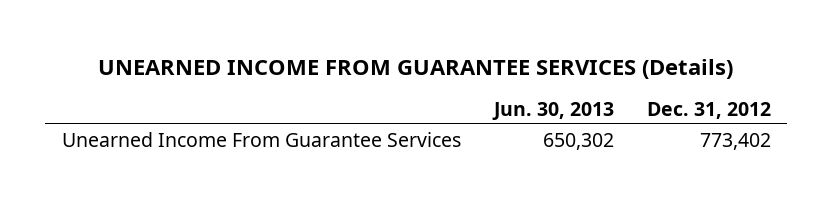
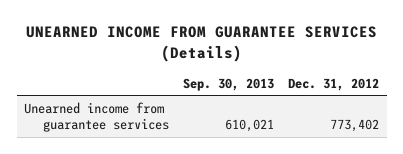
[491,102,614,121] Jun. 30, 2013 -> none
none -> [183,77,275,91] Sep. 30, 2013
[61,131,461,147] Unearned Income From Guarantee Services -> [24,101,169,133] Unearned income from guarantee services

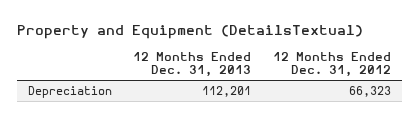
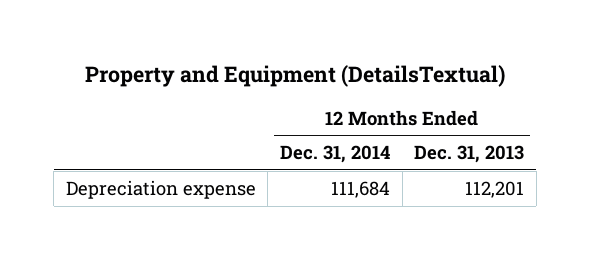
[272,51,391,78] 12 Months Ended Dec. 31, 2012 -> none
none -> [279,145,390,164] Dec. 31, 2014
[27,86,112,99] Depreciation -> [65,179,256,199] Depreciation expense

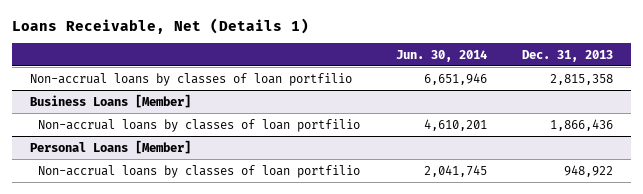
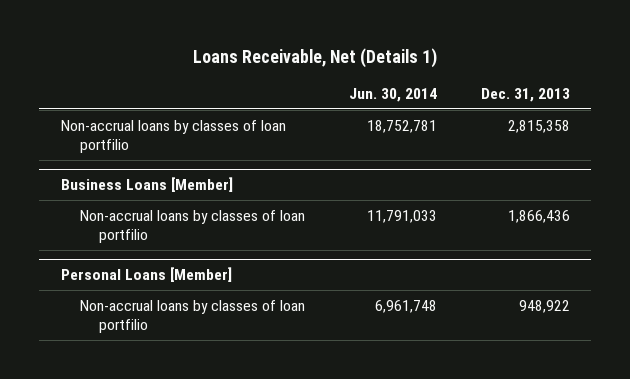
[423,72,487,85] 6,651,946 -> [366,119,437,133] 18,752,781
[423,118,487,131] 4,610,201 -> [366,209,437,223] 11,791,033
[423,164,487,177] 2,041,745 -> [374,299,437,313] 6,961,748

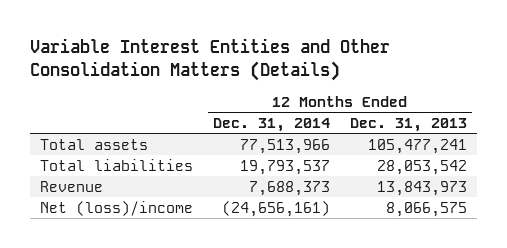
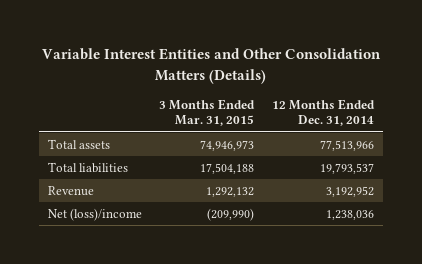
[349,117,467,132] Dec. 31, 2013 -> none
none -> [159,98,256,127] 3 Months Ended Mar. 31, 2015
[248,180,330,196] 7,688,373 -> [325,185,374,197] 3,192,952
[221,200,330,217] (24,656,161) -> [325,209,374,220] 1,238,036

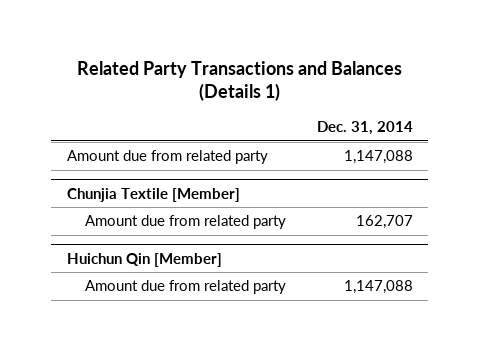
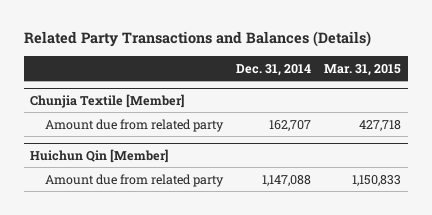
[76,60,402,102] Related Party Transactions and Balances (Details 1) -> [23,31,371,48] Related Party Transactions and Balances (Details)
none -> [324,63,402,76] Mar. 31, 2015
[66,150,268,165] Amount due from related party -> none

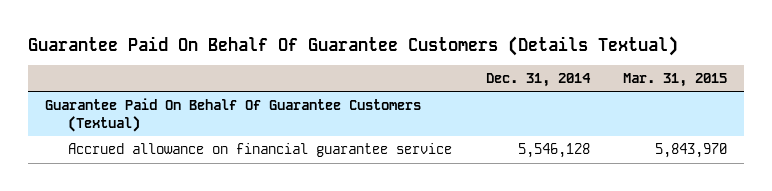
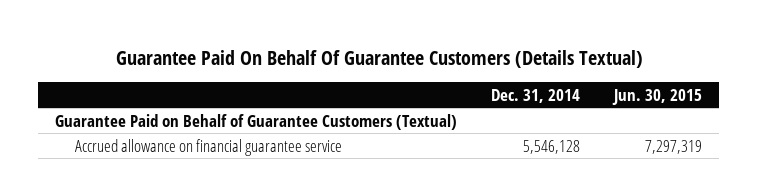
[623,73,728,88] Mar. 31, 2015 -> none
none -> [612,88,703,105] Jun. 30, 2015
[45,98,422,132] Guarantee Paid On Behalf Of Guarantee Customers (Textual) -> [55,113,458,130] Guarantee Paid on Behalf of Guarantee Customers (Textual)

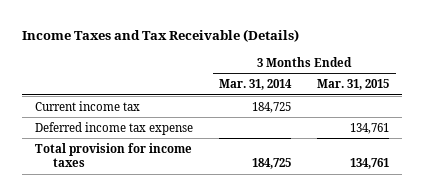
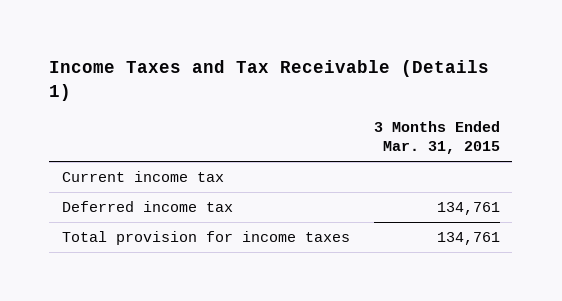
[22,29,300,43] Income Taxes and Tax Receivable (Details) -> [49,59,490,101] Income Taxes and Tax Receivable (Details 1)
[219,79,293,91] Mar. 31, 2014 -> none
[35,121,194,135] Deferred income tax expense -> [61,200,233,212] Deferred income tax

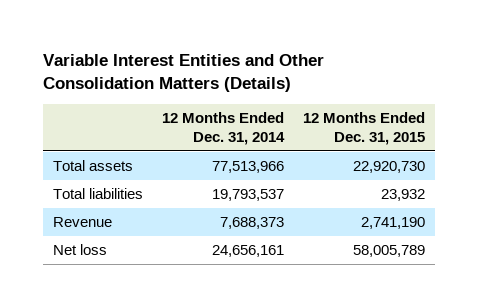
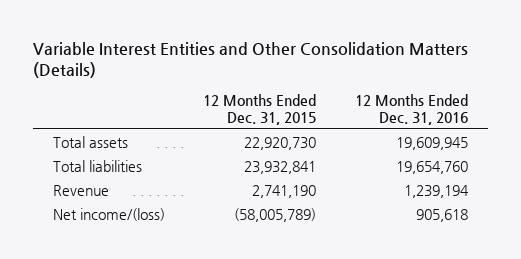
[162,112,286,146] 12 Months Ended Dec. 31, 2014 -> none
none -> [355,94,469,125] 12 Months Ended Dec. 31, 2016
[381,188,426,201] 23,932 -> [244,160,317,174] 23,932,841
[52,243,107,255] Net loss -> [52,207,165,221] Net income/(loss)
[353,244,426,257] 58,005,789 -> [234,207,317,222] (58,005,789)

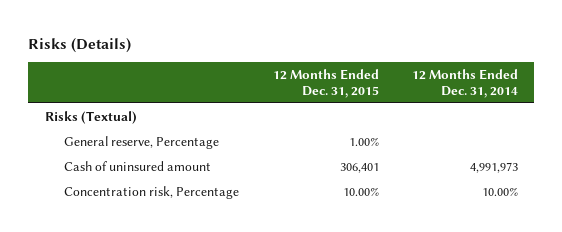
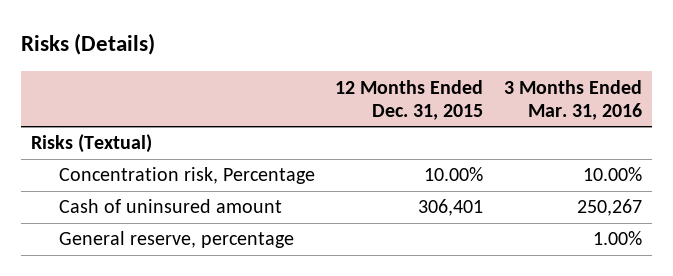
[411,68,518,98] 12 Months Ended Dec. 31, 2014 -> none
none -> [503,79,642,120] 3 Months Ended Mar. 31, 2016
[64,135,220,149] General reserve, Percentage -> none
[64,160,212,171] Cash of uninsured amount -> [59,199,283,214] Cash of uninsured amount
none -> [59,231,295,249] General reserve, percentage

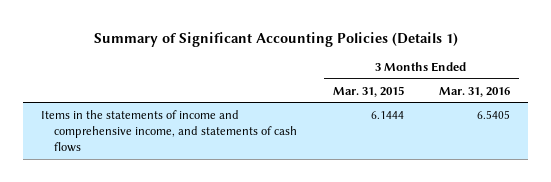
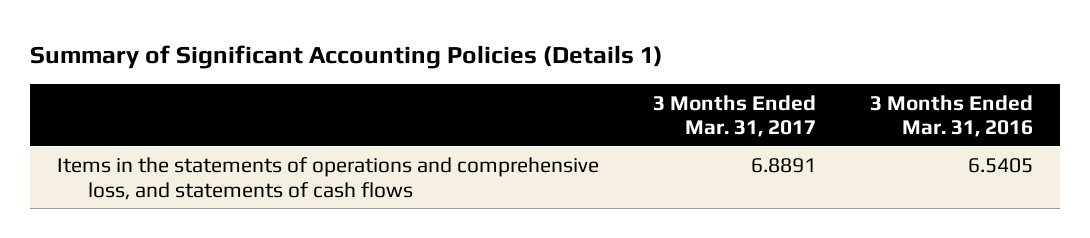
[332,85,404,97] Mar. 31, 2015 -> none
none -> [653,94,817,138] 3 Months Ended Mar. 31, 2017
[40,109,298,153] Items in the statements of income and comprehensive income, and statements of cash flows -> [57,157,600,200] Items in the statements of operations and comprehensive loss, and statements of cash flows

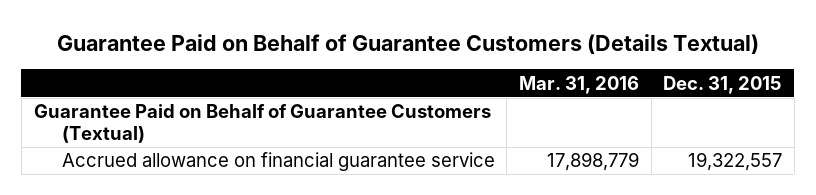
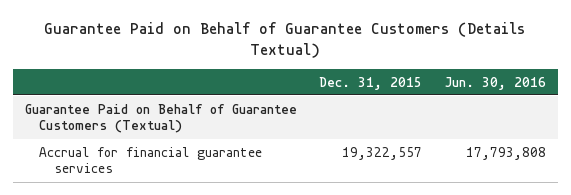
[519,75,640,94] Mar. 31, 2016 -> none
none -> [445,76,547,90] Jun. 30, 2016
[61,152,495,172] Accrued allowance on financial guarantee service -> [39,146,263,174] Accrual for financial guarantee services

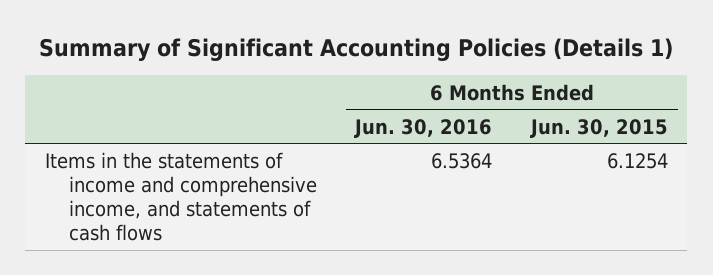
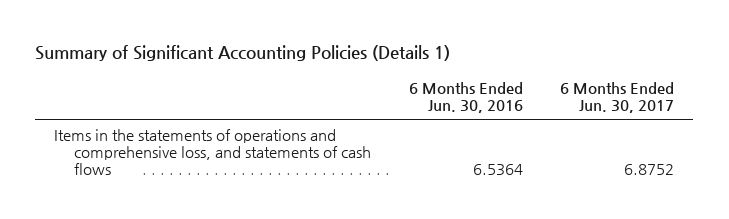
[530,118,669,138] Jun. 30, 2015 -> none
none -> [560,81,675,113] 6 Months Ended Jun. 30, 2017
[44,152,317,242] Items in the statements of income and comprehensive income, and statements of cash flows -> [54,128,371,176] Items in the statements of operations and comprehensive loss, and statements of cash flows

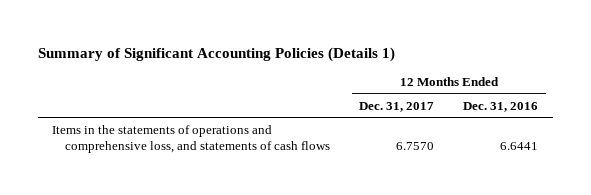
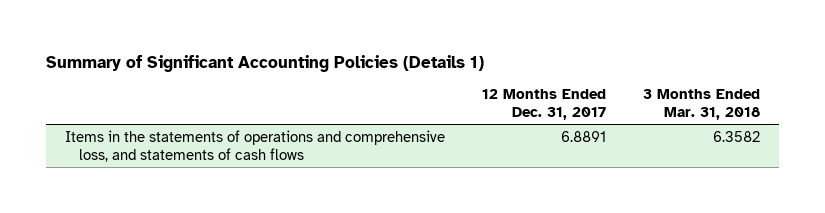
[463,101,539,112] Dec. 31, 2016 -> none
none -> [643,89,761,121] 3 Months Ended Mar. 31, 2018
[396,141,435,150] 6.7570 -> [560,130,606,142] 6.8891

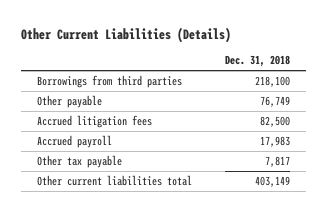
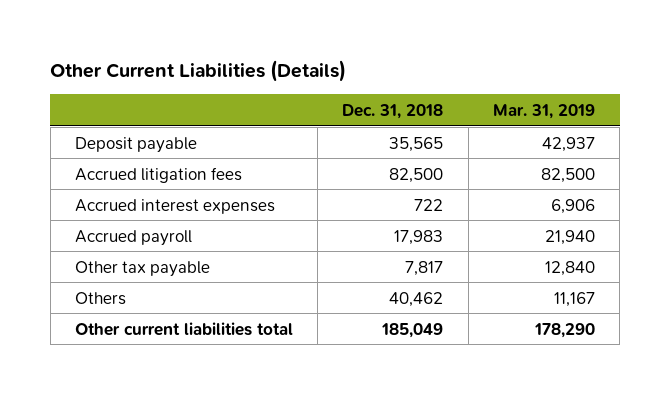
none -> [492,103,595,119] Mar. 31, 2019
[36,75,182,89] Borrowings from third parties -> none
[36,95,102,109] Other payable -> none
none -> [75,136,198,153] Deposit payable
none -> [75,198,276,214] Accrued interest expenses
none -> [75,291,127,305] Others
[254,176,290,188] 403,149 -> [381,322,444,338] 185,049

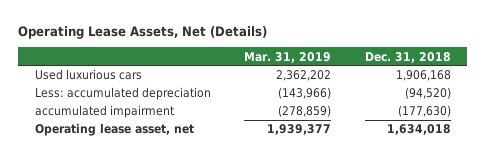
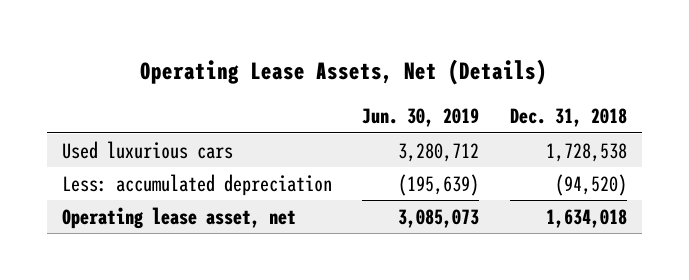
[244,51,332,63] Mar. 31, 2019 -> none
none -> [362,108,480,128] Jun. 30, 2019
[395,70,451,82] 1,906,168 -> [545,142,627,162] 1,728,538
[34,105,174,119] accumulated impairment -> none

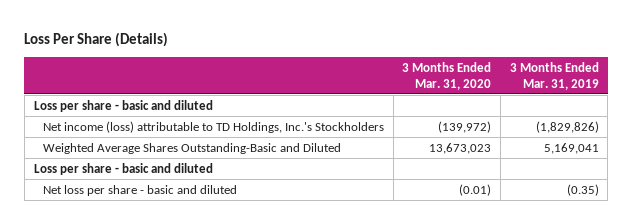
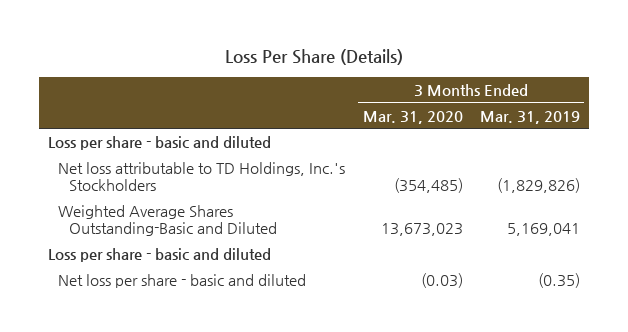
[42,120,384,133] Net income (loss) attributable to TD Holdings, Inc.'s Stockholders -> [58,162,346,192] Net loss attributable to TD Holdings, Inc.'s Stockholders
[438,120,492,133] (139,972) -> [393,178,463,194] (354,485)
[459,183,492,196] (0.01) -> [420,273,463,289] (0.03)

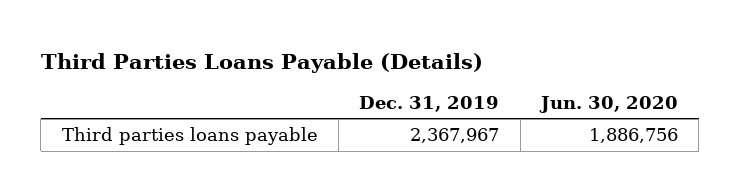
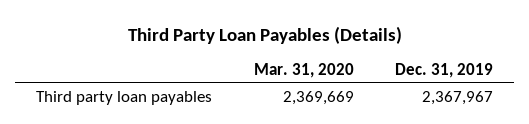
[40,52,483,73] Third Parties Loans Payable (Details) -> [127,25,402,44] Third Party Loan Payables (Details)
[538,95,678,113] Jun. 30, 2020 -> none
none -> [253,63,354,79] Mar. 31, 2020
[61,127,318,146] Third parties loans payable -> [35,91,212,106] Third party loan payables

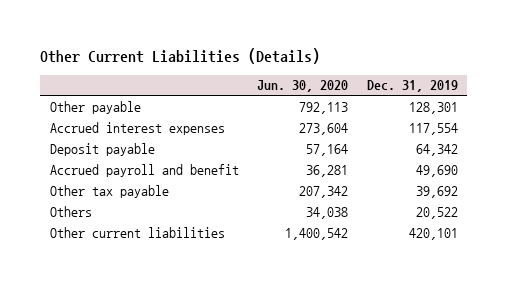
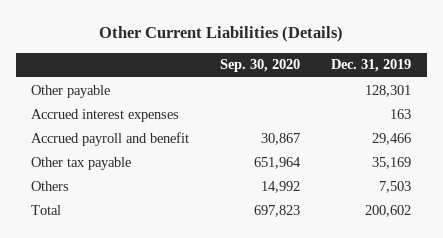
[257,80,349,93] Jun. 30, 2020 -> none
none -> [220,59,301,73] Sep. 30, 2020
[49,142,155,156] Deposit payable -> none
[49,226,225,238] Other current liabilities -> none
[409,122,459,135] 117,554 -> [390,108,412,119] 163
[416,164,459,177] 49,690 -> [372,132,412,145] 29,466
[416,185,459,198] 39,692 -> [372,156,412,169] 35,169
[416,206,459,219] 20,522 -> [379,180,412,193] 7,503
none -> [31,204,62,215] Total

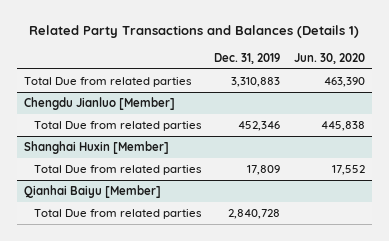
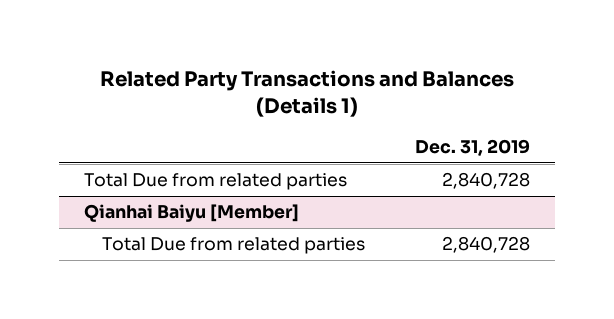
[293,52,365,64] Jun. 30, 2020 -> none
[23,97,175,111] Chengdu Jianluo [Member] -> none
[33,121,202,132] Total Due from related parties -> none
[23,141,169,155] Shanghai Huxin [Member] -> none
[33,165,202,176] Total Due from related parties -> none
[231,77,281,88] 3,310,883 -> [442,172,531,190] 2,840,728

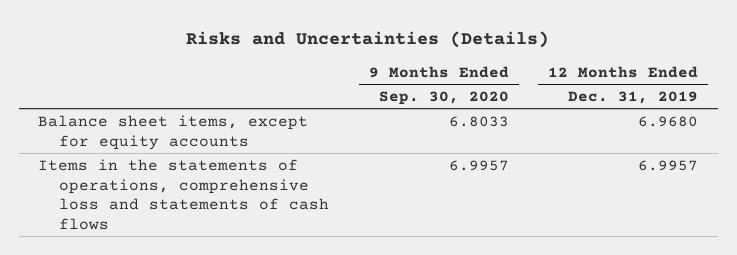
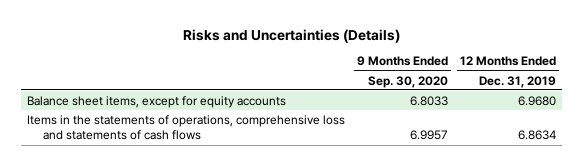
[638,159,699,171] 6.9957 -> [518,130,557,141] 6.8634

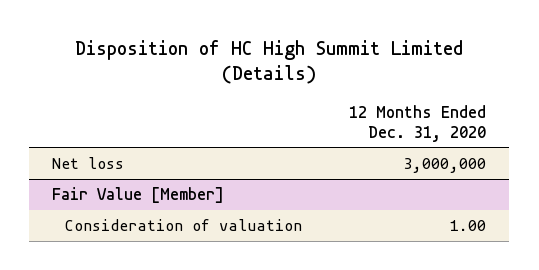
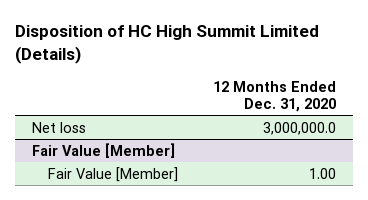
[403,158,487,174] 3,000,000 -> [262,121,336,135] 3,000,000.0
[64,219,303,232] Consideration of valuation -> [48,166,179,182] Fair Value [Member]

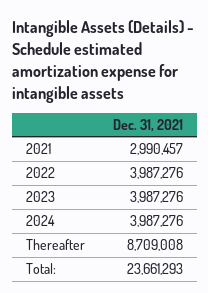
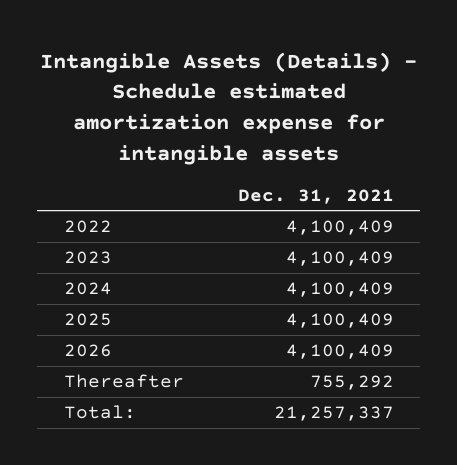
[25,142,51,154] 2021 -> none
[129,166,183,179] 3,987,276 -> [285,220,394,236] 4,100,409
[129,190,183,203] 3,987,276 -> [285,251,394,267] 4,100,409
[129,214,183,227] 3,987,276 -> [285,282,394,298] 4,100,409
none -> [63,313,112,327] 2025
none -> [63,344,112,358] 2026
[126,238,183,251] 8,709,008 -> [309,375,394,391] 755,292
[126,262,183,275] 23,661,293 -> [273,406,394,422] 21,257,337

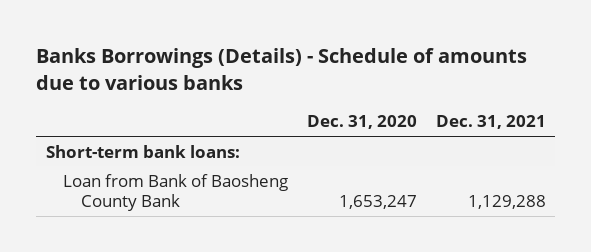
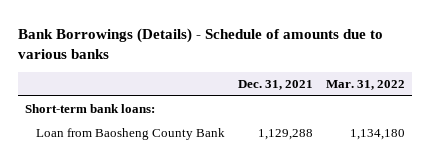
[36,47,528,90] Banks Borrowings (Details) - Schedule of amounts due to various banks -> [18,27,384,59] Bank Borrowings (Details) - Schedule of amounts due to various banks
[307,115,418,130] Dec. 31, 2020 -> none
none -> [326,80,406,91] Mar. 31, 2022
[63,173,289,211] Loan from Bank of Baosheng County Bank -> [36,128,226,141] Loan from Baosheng County Bank

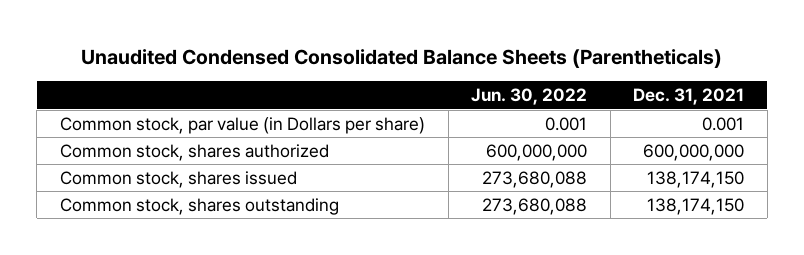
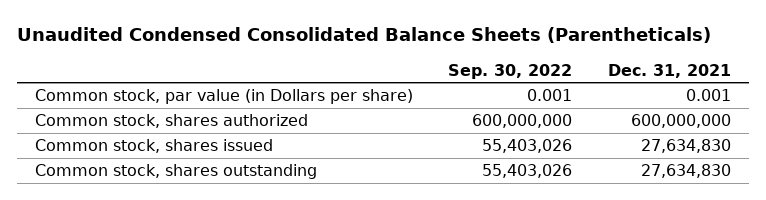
[471,88,588,106] Jun. 30, 2022 -> none
none -> [448,63,573,79] Sep. 30, 2022
[647,170,745,188] 138,174,150 -> [641,139,732,154] 27,634,830
[647,197,745,215] 138,174,150 -> [641,164,732,179] 27,634,830

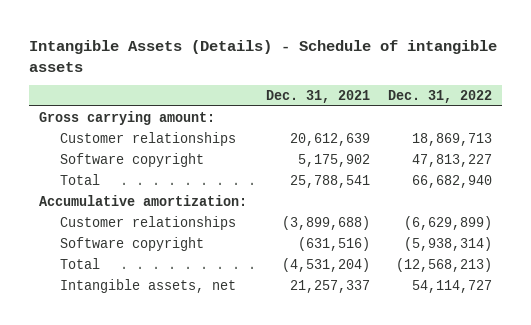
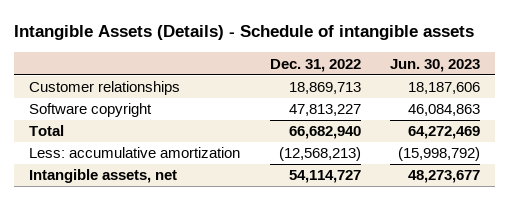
[265,90,370,104] Dec. 31, 2021 -> none
none -> [390,58,481,72] Jun. 30, 2023
[38,110,215,125] Gross carrying amount: -> none
[38,194,247,206] Accumulative amortization: -> none
[59,215,236,230] Customer relationships -> none
[59,236,204,251] Software copyright -> none
[59,257,100,269] Total -> [29,147,241,159] Less: accumulative amortization

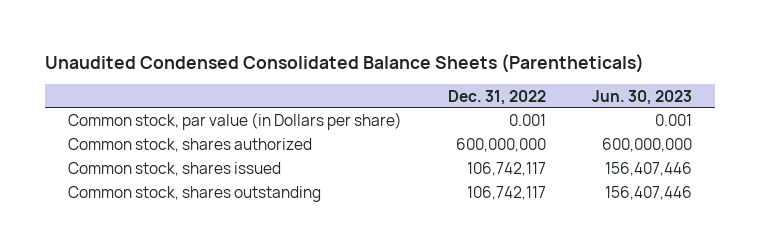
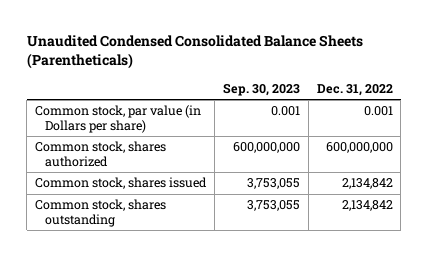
[592,89,693,105] Jun. 30, 2023 -> none
none -> [222,82,300,96] Sep. 30, 2023
[467,162,547,177] 106,742,117 -> [341,178,393,190] 2,134,842
[467,186,547,201] 106,742,117 -> [341,200,393,212] 2,134,842

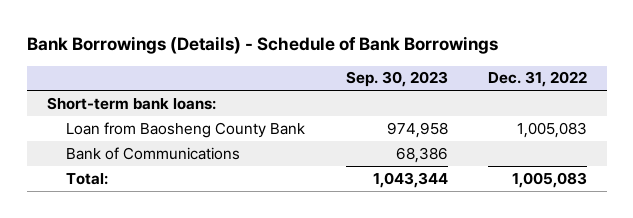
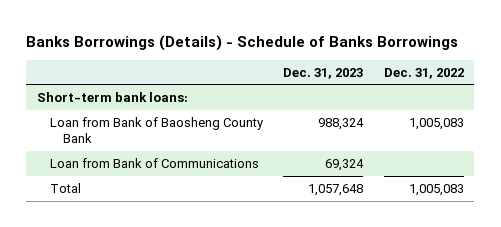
[26,36,498,55] Bank Borrowings (Details) - Schedule of Bank Borrowings -> [26,34,459,51] Banks Borrowings (Details) - Schedule of Banks Borrowings
[345,71,448,88] Sep. 30, 2023 -> none
none -> [283,67,364,79] Dec. 31, 2023
[66,121,306,138] Loan from Baosheng County Bank -> [49,117,263,143] Loan from Bank of Baosheng County Bank
[66,146,241,160] Bank of Communications -> [49,158,259,169] Loan from Bank of Communications
[66,172,109,185] Total: -> [49,183,81,194] Total

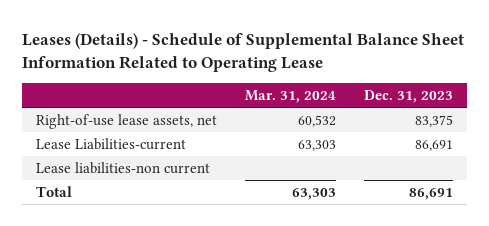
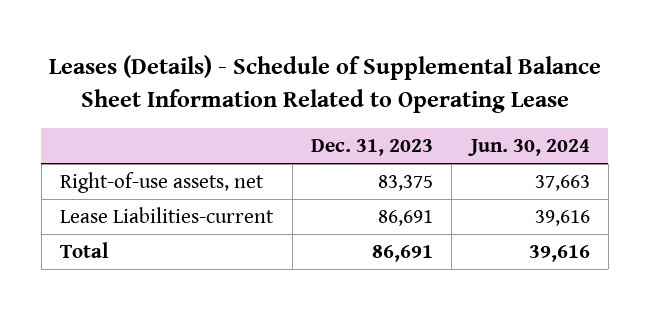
[245,89,337,103] Mar. 31, 2024 -> none
none -> [467,139,590,157] Jun. 30, 2024
[35,113,217,129] Right-of-use lease assets, net -> [60,172,265,194] Right-of-use assets, net
[35,161,210,174] Lease liabilities-non current -> none

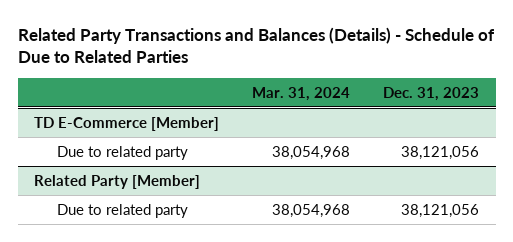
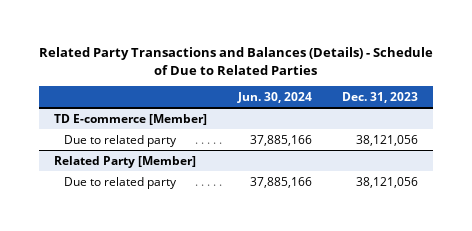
[252,86,351,101] Mar. 31, 2024 -> none
none -> [236,91,312,103] Jun. 30, 2024
[34,116,220,131] TD E-Commerce [Member] -> [54,113,208,125] TD E-commerce [Member]

